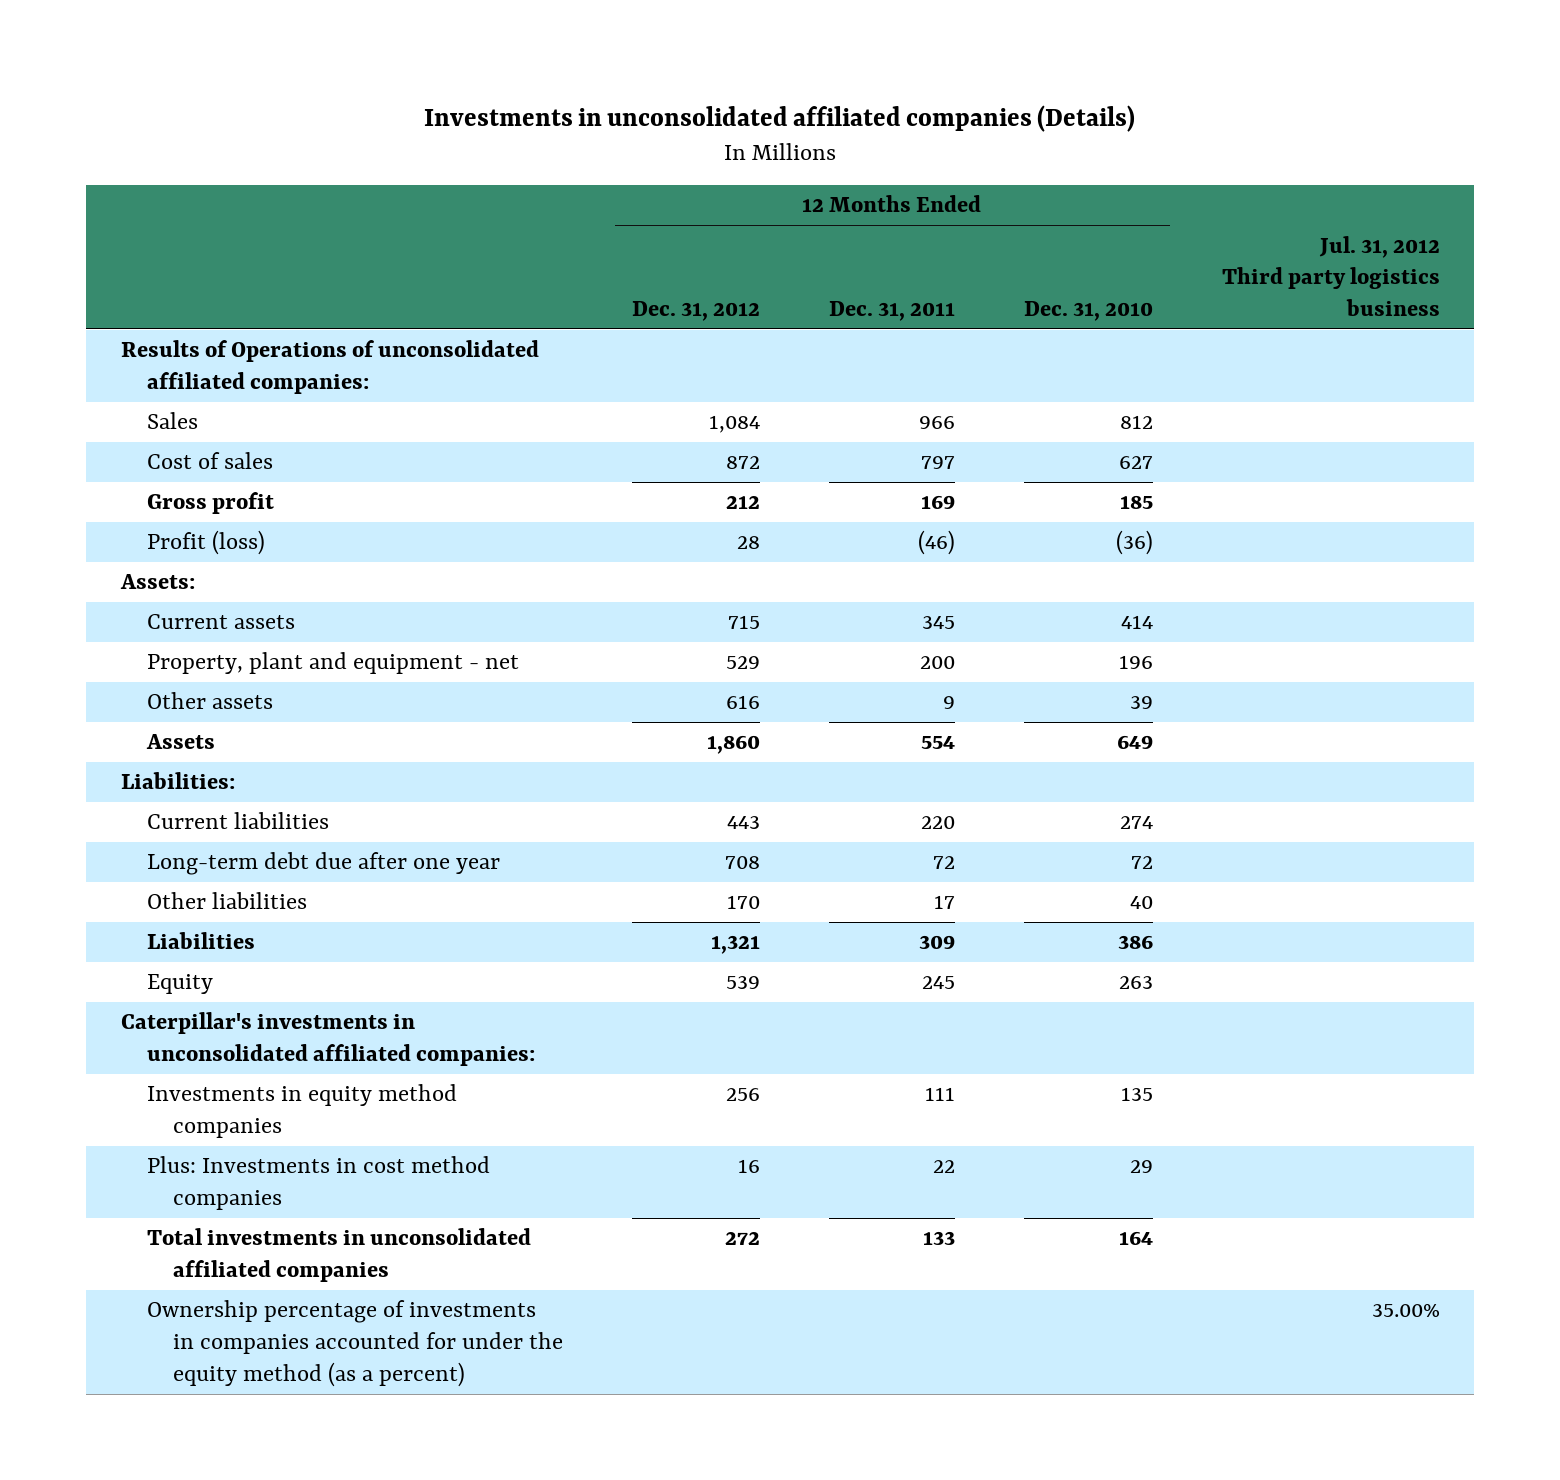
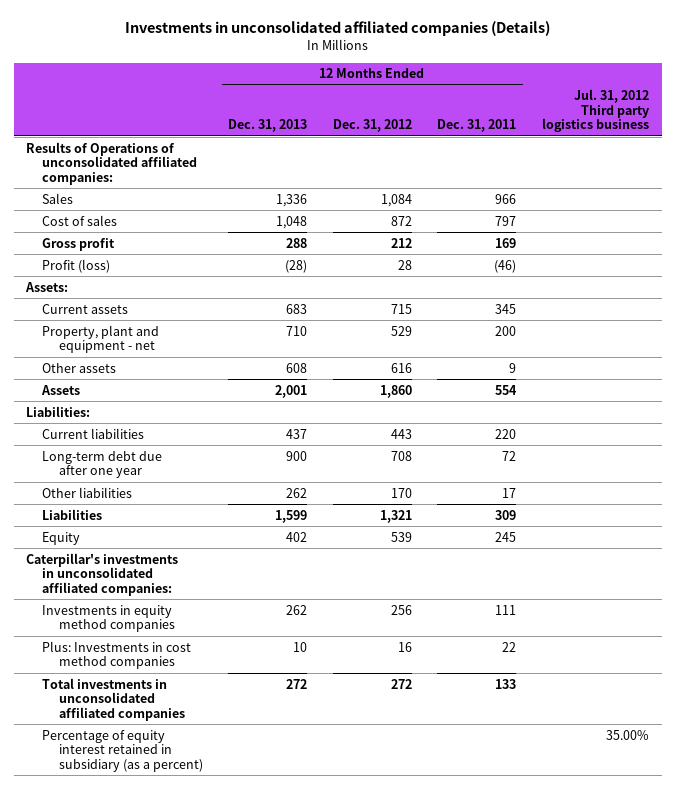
[1023,300,1153,321] Dec. 31, 2010 -> none
none -> [228,119,308,133] Dec. 31, 2013
[146,1300,563,1387] Ownership percentage of investments in companies accounted for under the equity method (as a percent) -> [42,729,203,772] Percentage of equity interest retained in subsidiary (as a percent)

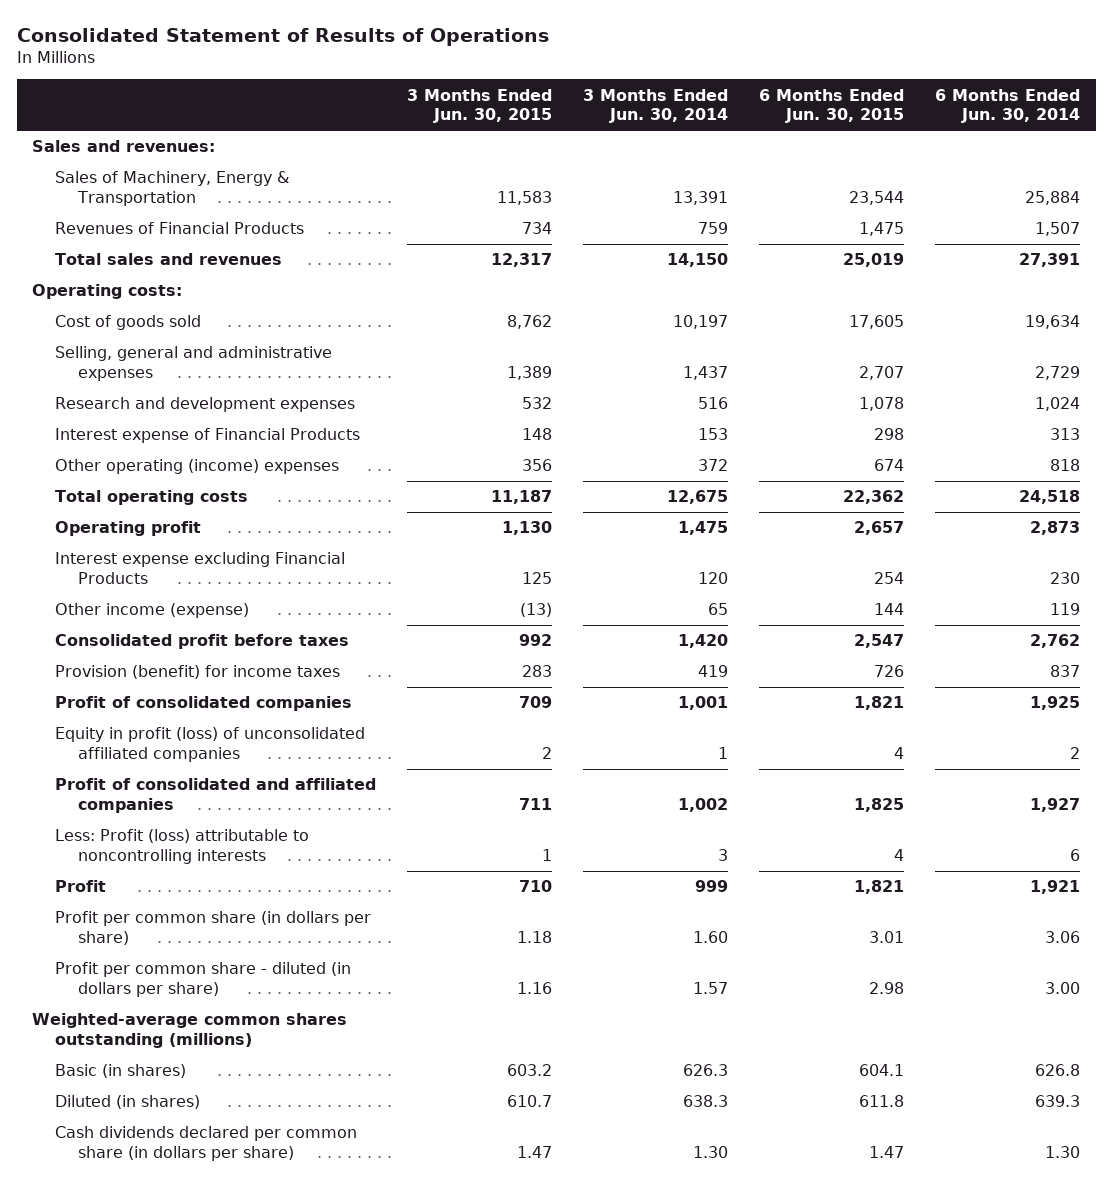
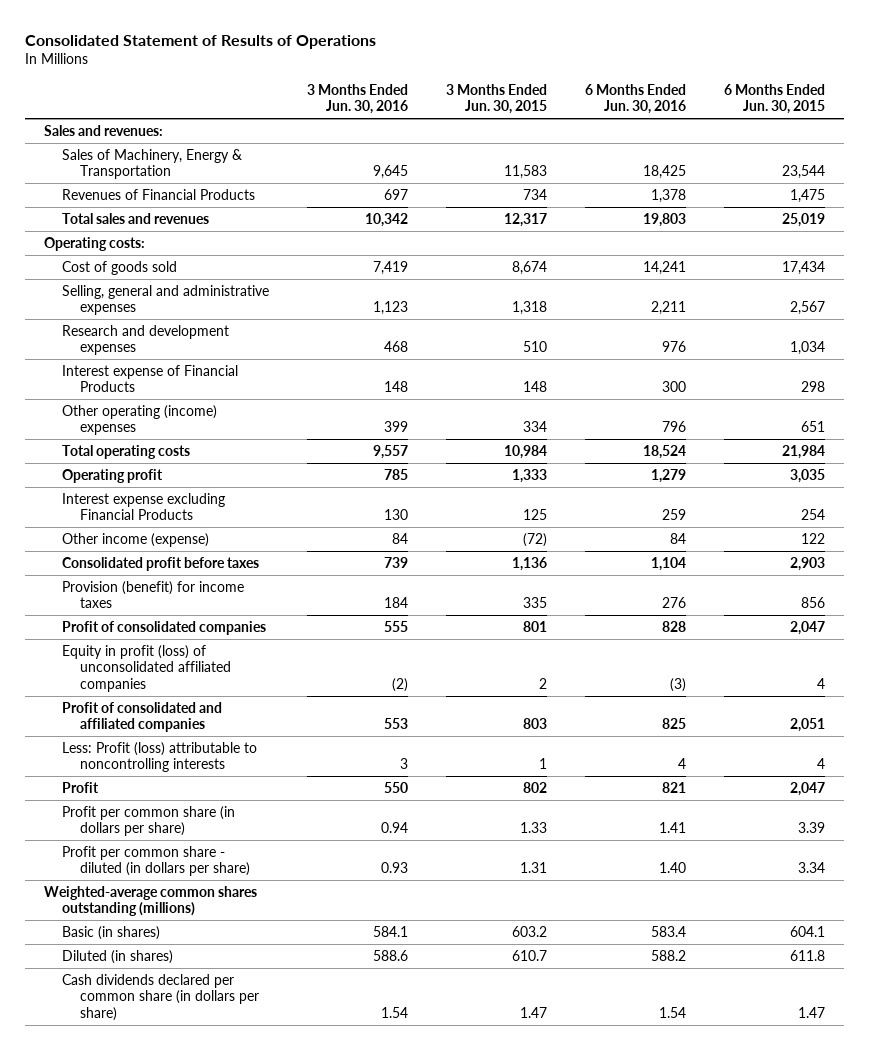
[583,88,729,124] 3 Months Ended Jun. 30, 2014 -> none
[935,88,1081,124] 6 Months Ended Jun. 30, 2014 -> none
none -> [307,83,409,115] 3 Months Ended Jun. 30, 2016
none -> [585,83,687,115] 6 Months Ended Jun. 30, 2016
[507,315,553,330] 8,762 -> [512,260,548,275] 8,674
[849,315,905,330] 17,605 -> [781,260,825,275] 17,434
[507,366,553,381] 1,389 -> [512,301,548,316] 1,318
[859,366,905,381] 2,707 -> [789,301,825,316] 2,567
[522,397,553,410] 532 -> [523,341,548,353] 510
[859,397,905,412] 1,078 -> [789,341,825,356] 1,034
[522,459,553,472] 356 -> [523,421,548,433] 334
[874,459,905,472] 674 -> [800,421,825,433] 651
[491,490,553,505] 11,187 -> [504,444,548,459] 10,984
[843,490,905,505] 22,362 -> [781,444,825,459] 21,984
[502,521,553,536] 1,130 -> [512,468,548,483] 1,333
[854,521,905,536] 2,657 -> [789,468,825,483] 3,035
[520,603,553,618] (13) -> [523,532,548,547] (72)
[874,603,905,616] 144 -> [800,532,825,544] 122
[519,634,553,647] 992 -> [512,556,548,571] 1,136
[854,634,905,649] 2,547 -> [789,556,825,571] 2,903
[522,665,553,678] 283 -> [523,597,548,609] 335
[874,665,905,678] 726 -> [800,597,825,609] 856
[519,696,553,709] 709 -> [523,620,548,632] 801
[854,696,905,711] 1,821 -> [789,620,825,635] 2,047
[519,798,553,811] 711 -> [523,718,548,730] 803
[854,798,905,813] 1,825 -> [789,718,825,733] 2,051
[519,880,553,893] 710 -> [523,781,548,793] 802
[854,880,905,895] 1,821 -> [789,781,825,796] 2,047
[517,931,553,944] 1.18 -> [520,822,548,834] 1.33
[869,931,905,944] 3.01 -> [797,822,825,834] 3.39
[517,982,553,995] 1.16 -> [520,862,548,874] 1.31
[869,982,905,995] 2.98 -> [797,862,825,874] 3.34

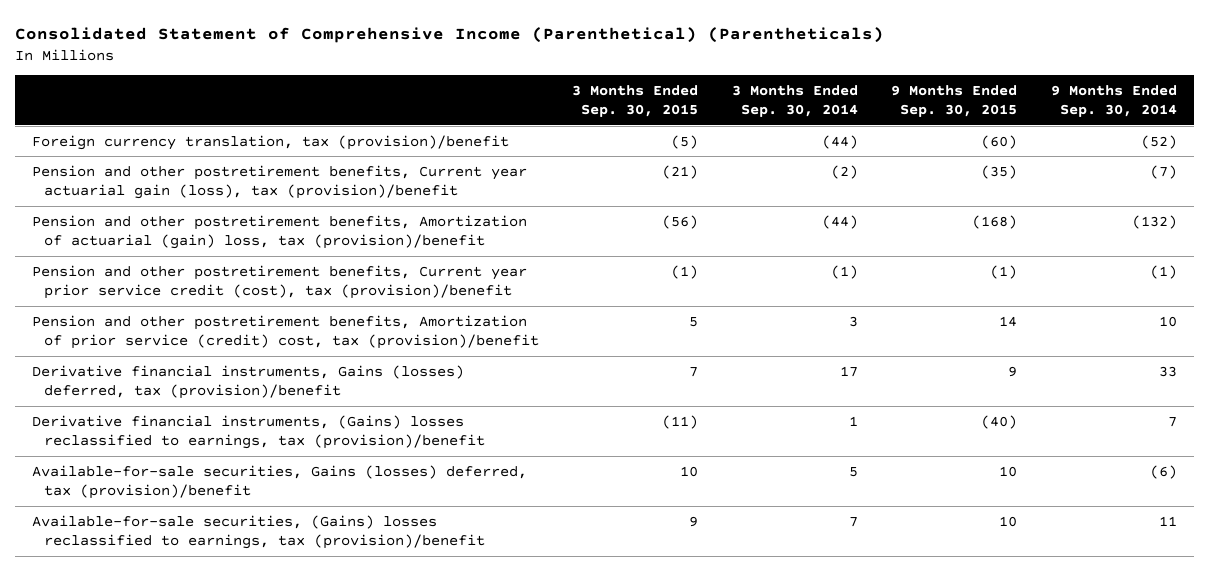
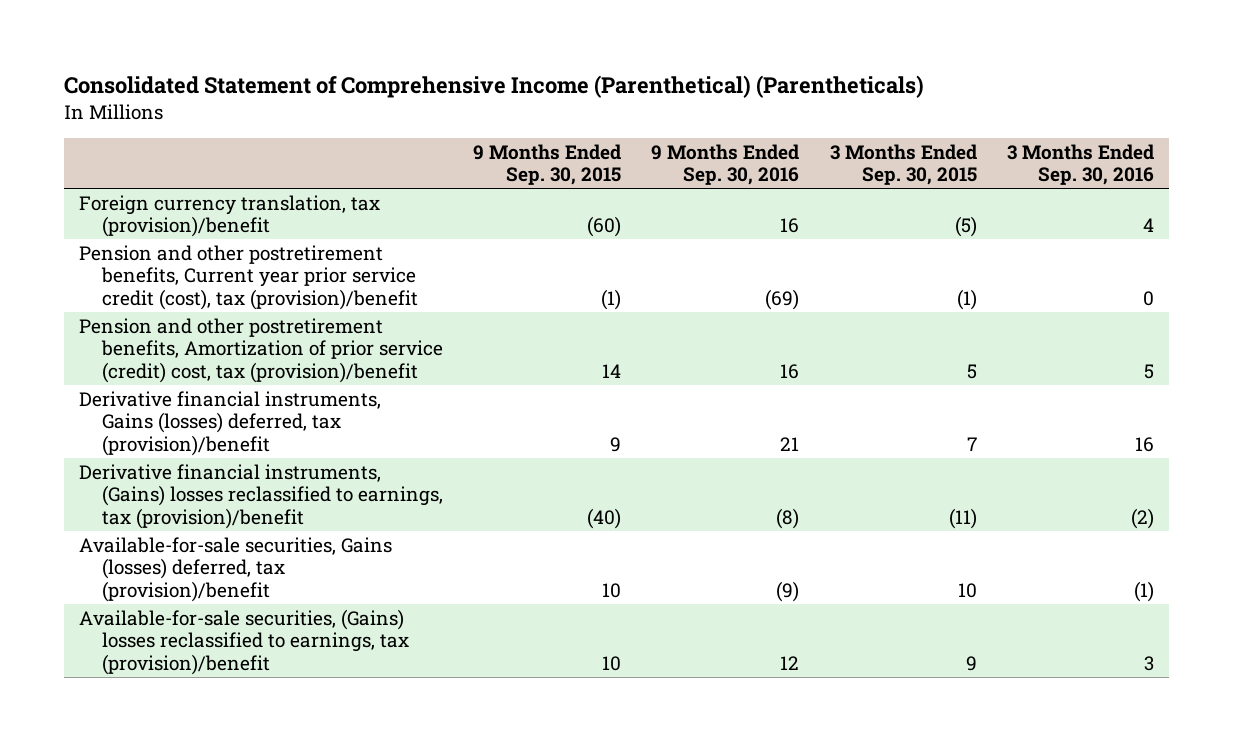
[731,84,858,118] 3 Months Ended Sep. 30, 2014 -> none
[1050,84,1177,118] 9 Months Ended Sep. 30, 2014 -> none
none -> [651,143,800,186] 9 Months Ended Sep. 30, 2016
none -> [1006,143,1154,186] 3 Months Ended Sep. 30, 2016
[32,164,528,200] Pension and other postretirement benefits, Current year actuarial gain (loss), tax (provision)/benefit -> none
[32,214,528,250] Pension and other postretirement benefits, Amortization of actuarial (gain) loss, tax (provision)/benefit -> none

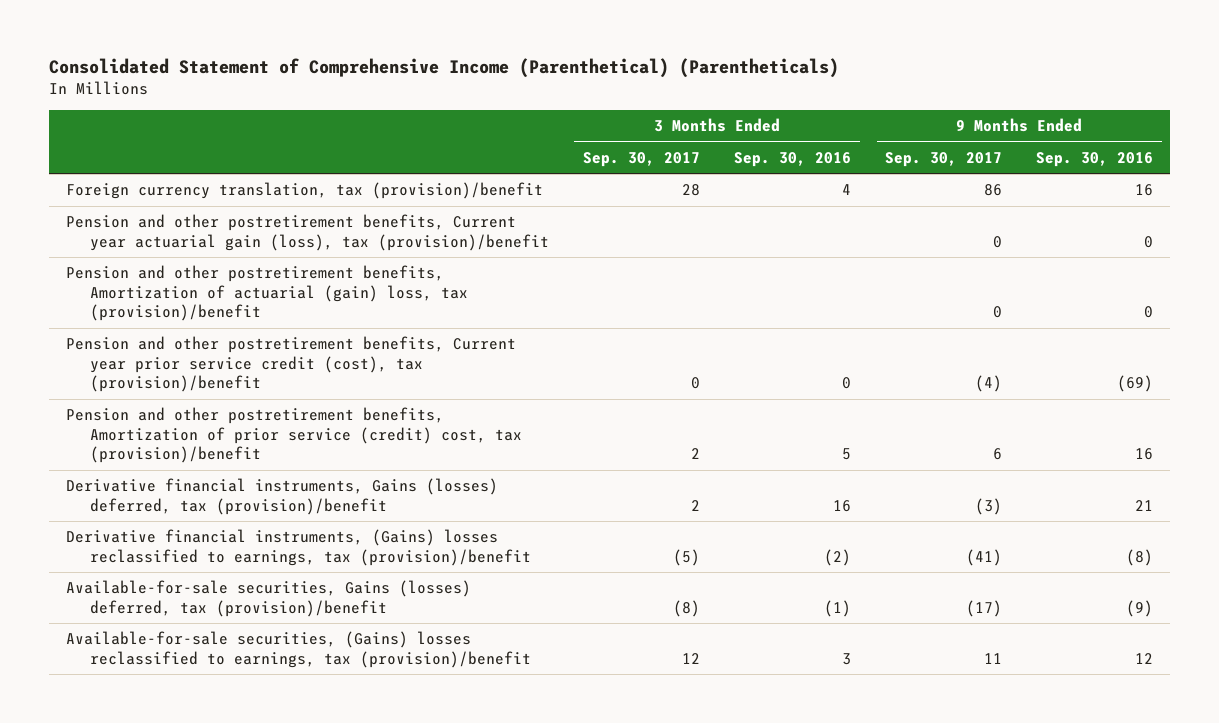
[473,143,622,186] 9 Months Ended Sep. 30, 2015 -> none
[829,143,977,186] 3 Months Ended Sep. 30, 2015 -> none
none -> [582,151,700,167] Sep. 30, 2017
none -> [885,151,1003,167] Sep. 30, 2017
none -> [65,214,549,251] Pension and other postretirement benefits, Current year actuarial gain (loss), tax (provision)/benefit
none -> [65,265,468,322] Pension and other postretirement benefits, Amortization of actuarial (gain) loss, tax (provision)/benefit

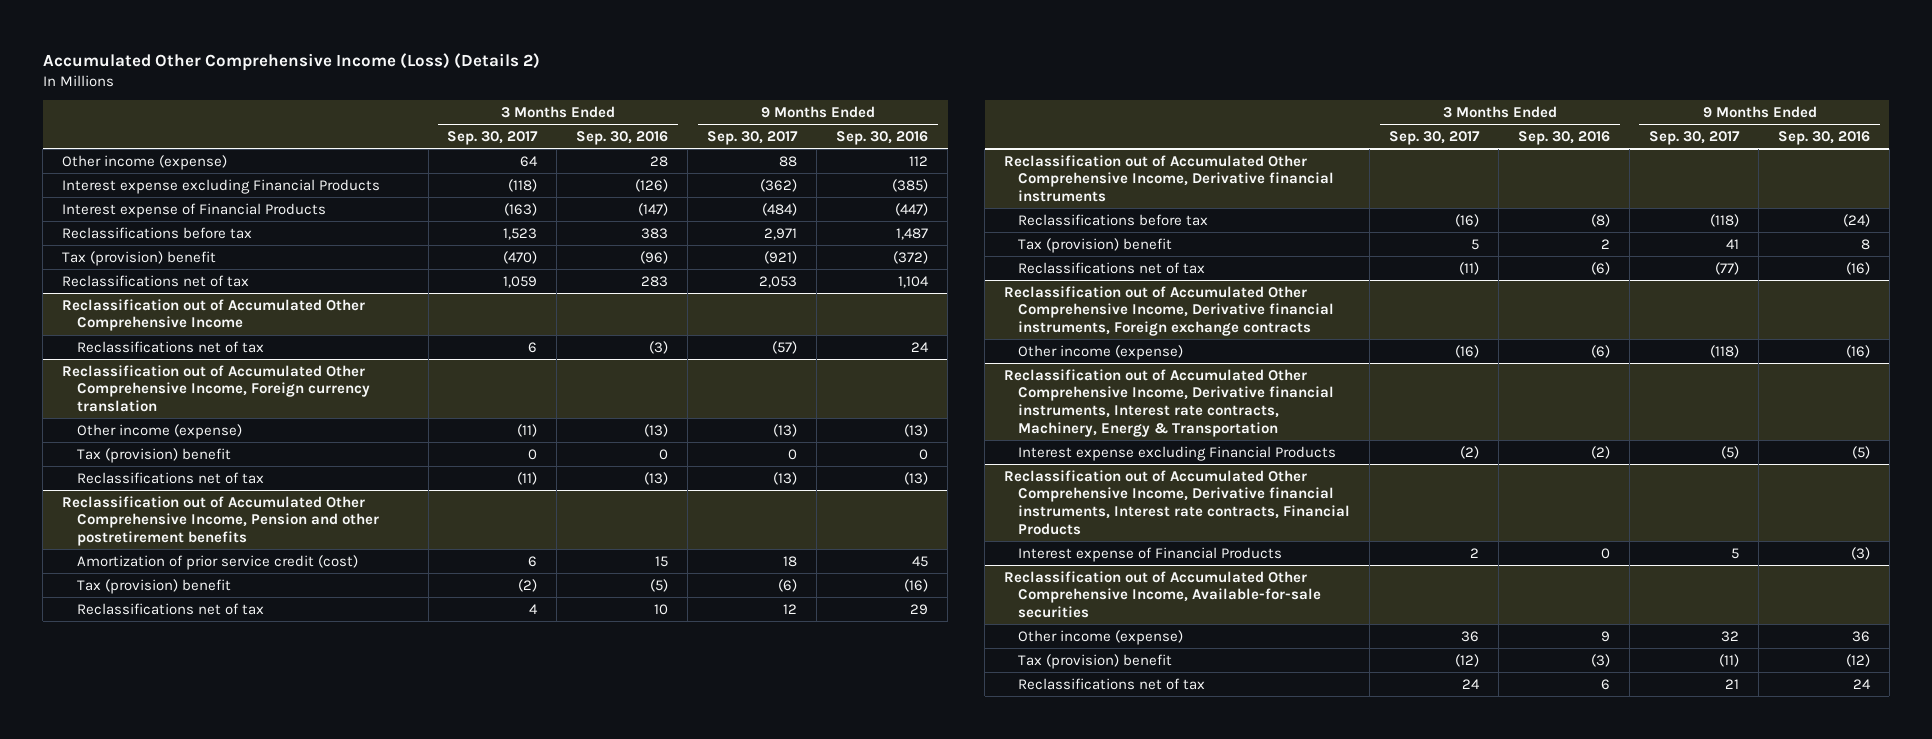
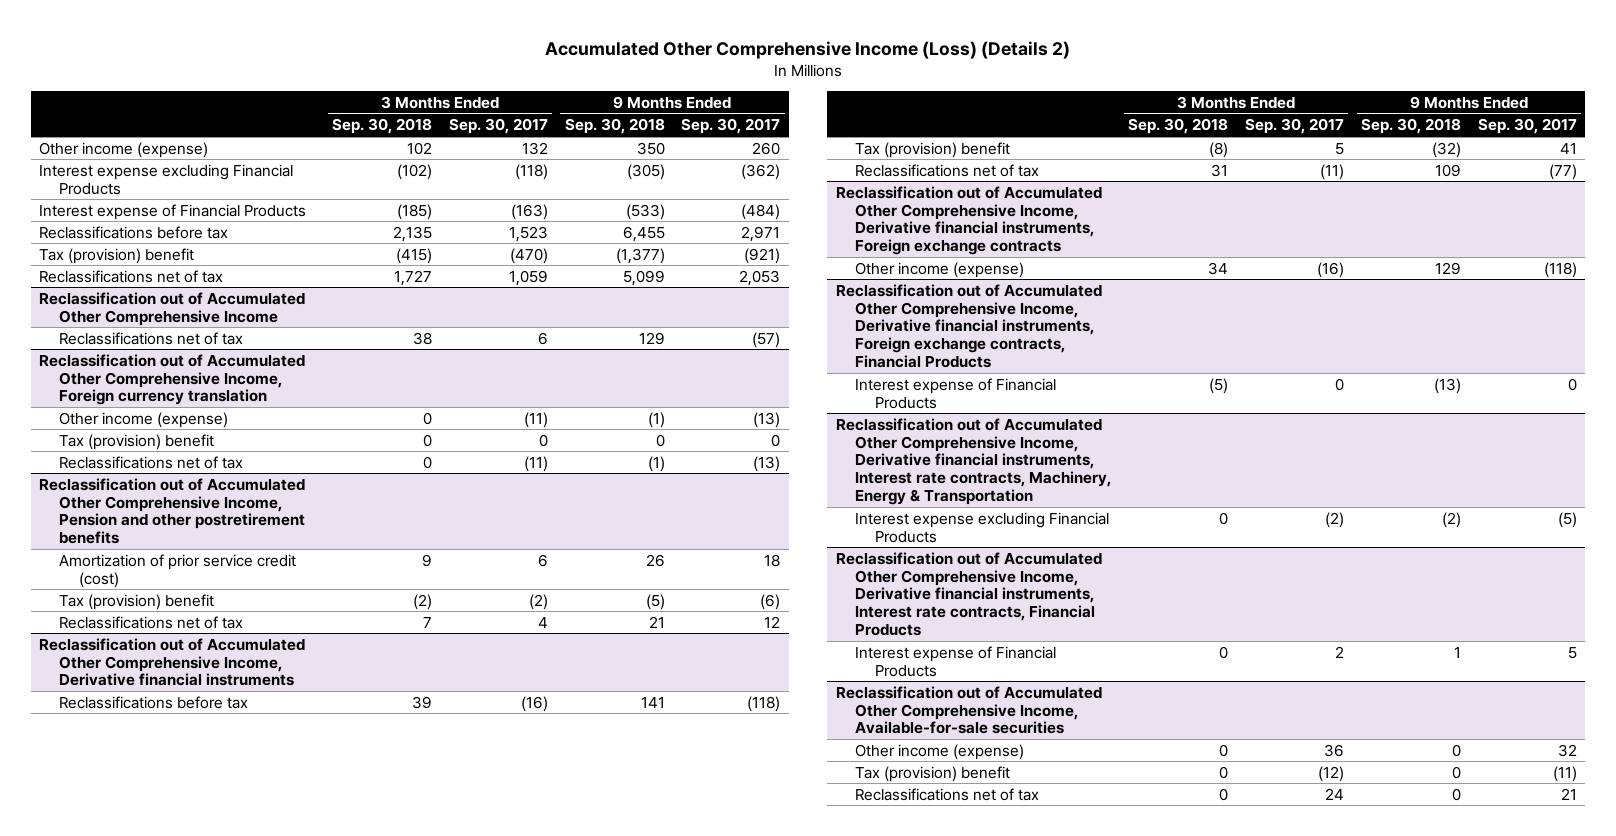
[576,130,669,145] Sep. 30, 2016 -> none
[836,130,929,145] Sep. 30, 2016 -> none
none -> [331,118,432,135] Sep. 30, 2018
none -> [564,118,665,135] Sep. 30, 2018
[520,155,539,167] 64 -> [521,141,548,155] 132
[779,155,798,167] 88 -> [752,141,781,155] 260
none -> [835,283,1102,369] Reclassification out of Accumulated Other Comprehensive Income, Derivative financial instruments, Foreign exchange contracts, Financial Products
none -> [855,377,1057,409] Interest expense of Financial Products

